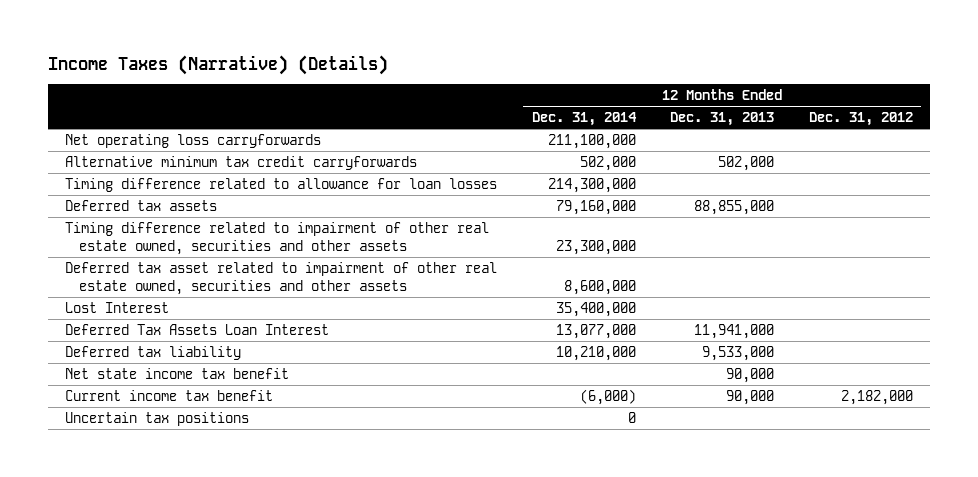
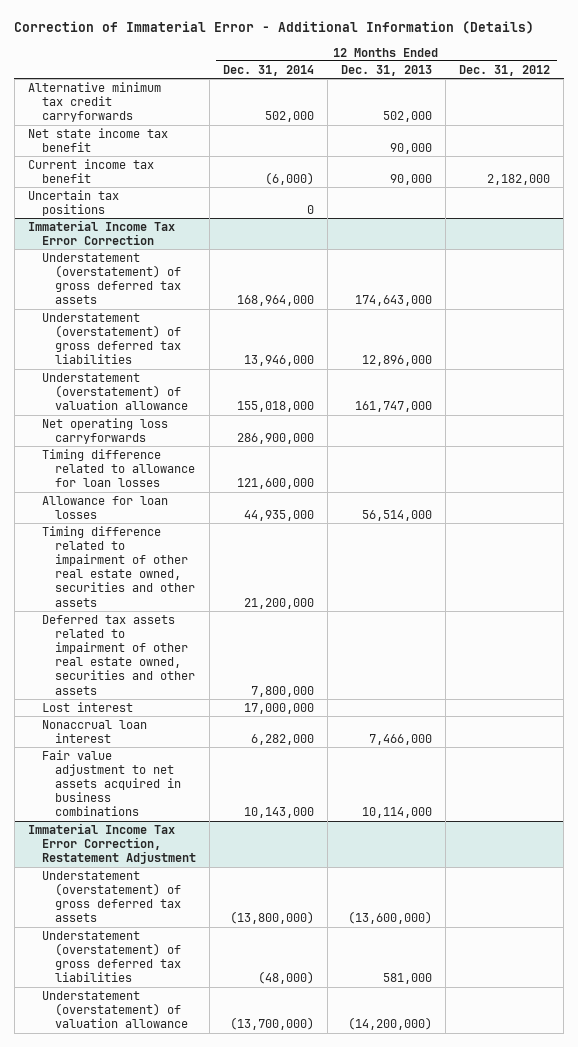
[47,54,388,75] Income Taxes (Narrative) (Details) -> [14,21,535,35] Correction of Immaterial Error - Additional Information (Details)
[65,134,322,149] Net operating loss carryforwards -> none
[65,178,498,193] Timing difference related to allowance for loan losses -> none
[65,200,218,212] Deferred tax assets -> none
[65,222,490,256] Timing difference related to impairment of other real estate owned, securities and other assets -> none
[65,262,498,296] Deferred tax asset related to impairment of other real estate owned, securities and other assets -> none
[65,302,170,314] Lost Interest -> none
[65,324,330,336] Deferred Tax Assets Loan Interest -> none
[65,346,242,361] Deferred tax liability -> none
none -> [27,219,175,245] Immaterial Income Tax Error Correction
none -> [41,252,182,305] Understatement (overstatement) of gross deferred tax assets
none -> [41,312,182,365] Understatement (overstatement) of gross deferred tax liabilities
none -> [41,372,189,411] Understatement (overstatement) of valuation allowance
none -> [41,417,168,444] Net operating loss carryforwards
none -> [41,448,196,488] Timing difference related to allowance for loan losses
none -> [41,495,168,519] Allowance for loan losses
none -> [41,525,196,607] Timing difference related to impairment of other real estate owned, securities and other assets
none -> [41,614,196,695] Deferred tax assets related to impairment of other real estate owned, securities and other assets
none -> [41,701,133,712] Lost interest
none -> [41,719,147,743] Nonaccrual loan interest
none -> [41,749,182,817] Fair value adjustment to net assets acquired in business combinations
none -> [27,822,196,865] Immaterial Income Tax Error Correction, Restatement Adjustment
none -> [41,870,182,923] Understatement (overstatement) of gross deferred tax assets
none -> [41,930,182,983] Understatement (overstatement) of gross deferred tax liabilities
none -> [41,990,189,1029] Understatement (overstatement) of valuation allowance

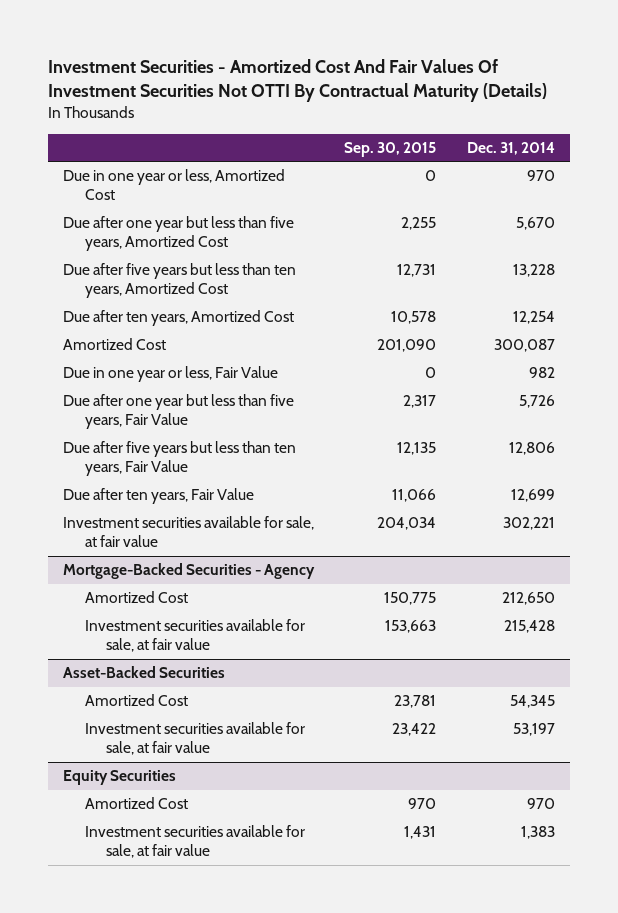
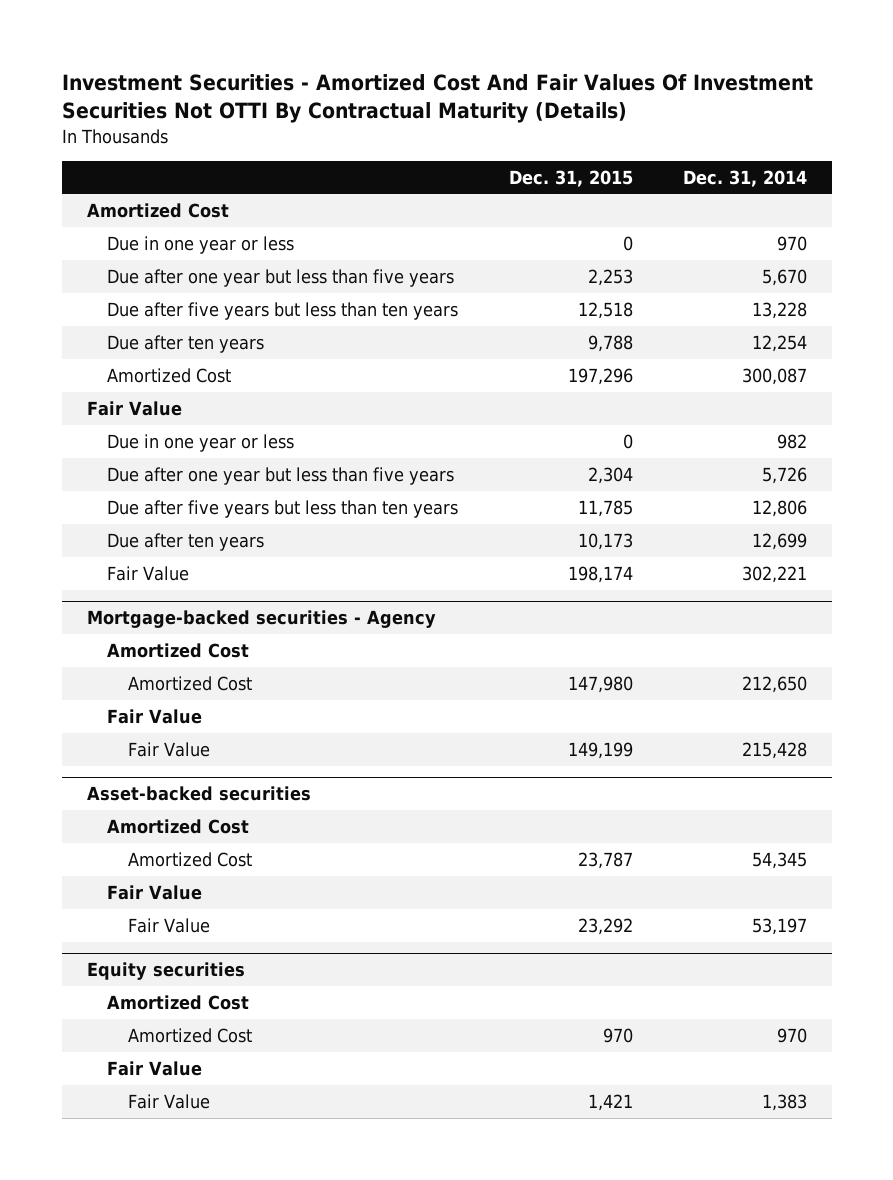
[344,142,437,158] Sep. 30, 2015 -> none
none -> [508,169,633,187] Dec. 31, 2015
none -> [86,202,229,218] Amortized Cost
[63,169,286,201] Due in one year or less, Amortized Cost -> [107,235,295,254] Due in one year or less
[63,216,295,252] Due after one year but less than five years, Amortized Cost -> [107,268,455,287] Due after one year but less than five years
[63,263,297,299] Due after five years but less than ten years, Amortized Cost -> [107,301,459,320] Due after five years but less than ten years
[63,310,295,327] Due after ten years, Amortized Cost -> [107,334,265,353] Due after ten years
none -> [86,400,182,416] Fair Value
[63,366,279,383] Due in one year or less, Fair Value -> [107,433,295,452] Due in one year or less
[63,394,295,430] Due after one year but less than five years, Fair Value -> [107,466,455,485] Due after one year but less than five years
[63,441,297,477] Due after five years but less than ten years, Fair Value -> [107,499,459,518] Due after five years but less than ten years
[63,488,255,505] Due after ten years, Fair Value -> [107,532,265,551] Due after ten years
[63,516,315,548] Investment securities available for sale, at fair value -> [107,565,190,581] Fair Value
[63,563,316,580] Mortgage-Backed Securities - Agency -> [86,610,436,629] Mortgage-backed securities - Agency
none -> [107,642,250,658] Amortized Cost
none -> [107,708,203,724] Fair Value
[84,619,305,653] Investment securities available for sale, at fair value -> [128,741,211,757] Fair Value
[63,666,226,679] Asset-Backed Securities -> [86,786,311,802] Asset-backed securities
none -> [107,818,250,834] Amortized Cost
none -> [107,884,203,900] Fair Value
[84,722,305,756] Investment securities available for sale, at fair value -> [128,917,211,933] Fair Value
[63,770,177,786] Equity Securities -> [86,962,245,981] Equity securities
none -> [107,994,250,1010] Amortized Cost
none -> [107,1060,203,1076] Fair Value
[84,825,305,859] Investment securities available for sale, at fair value -> [128,1093,211,1109] Fair Value

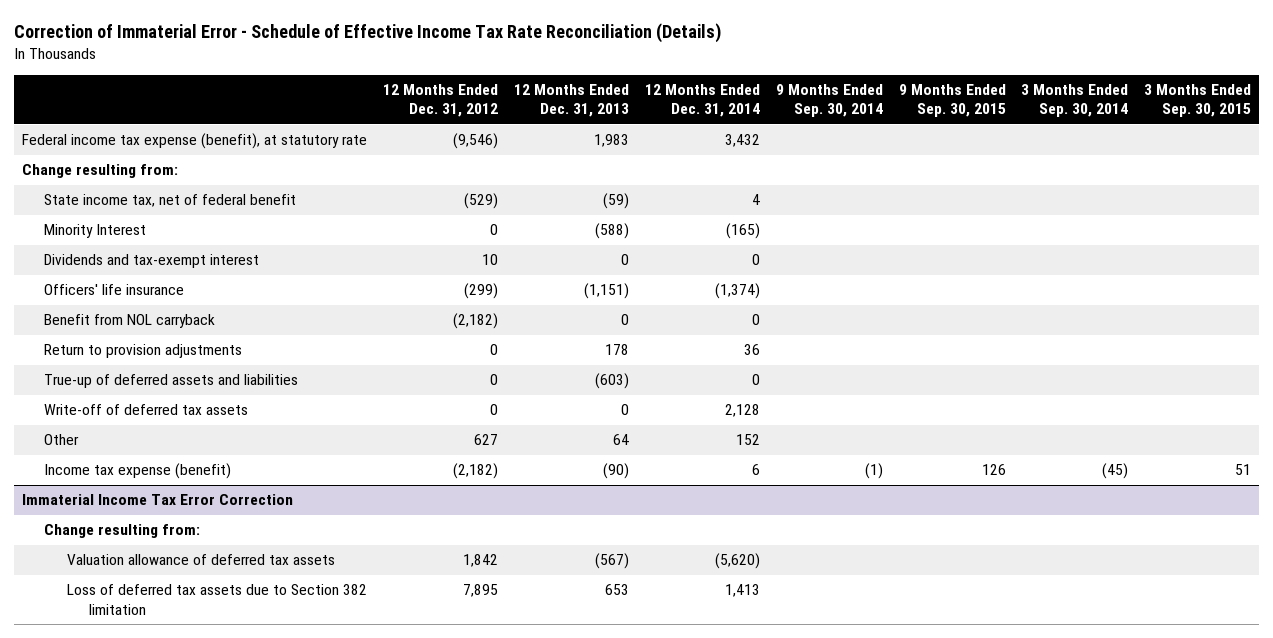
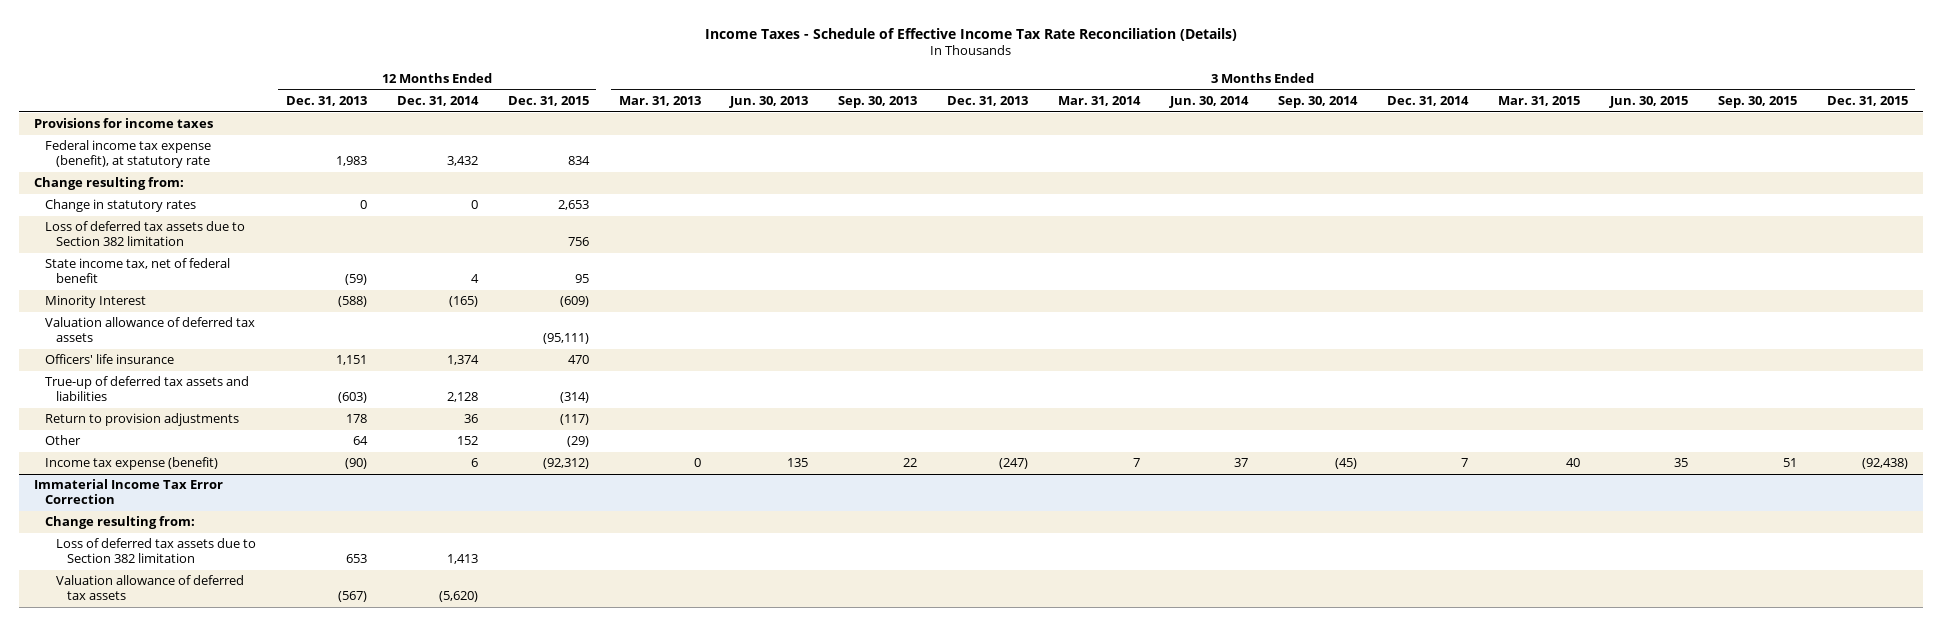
[14,23,722,44] Correction of Immaterial Error - Schedule of Effective Income Tax Rate Reconciliation (Details) -> [704,27,1237,41] Income Taxes - Schedule of Effective Income Tax Rate Reconciliation (Details)
[383,84,499,118] 12 Months Ended Dec. 31, 2012 -> none
[775,84,883,118] 9 Months Ended Sep. 30, 2014 -> none
[898,84,1006,118] 9 Months Ended Sep. 30, 2015 -> none
none -> [507,96,589,107] Dec. 31, 2015
none -> [618,96,701,107] Mar. 31, 2013
none -> [729,96,809,109] Jun. 30, 2013
none -> [838,96,918,109] Sep. 30, 2013
none -> [947,96,1029,107] Dec. 31, 2013
none -> [1058,96,1142,107] Mar. 31, 2014
none -> [1169,96,1250,109] Jun. 30, 2014
none -> [1386,96,1469,107] Dec. 31, 2014
none -> [1497,96,1580,107] Mar. 31, 2015
none -> [1608,96,1688,109] Jun. 30, 2015
none -> [1826,96,1908,107] Dec. 31, 2015
none -> [34,118,214,129] Provisions for income taxes
none -> [45,199,197,213] Change in statutory rates
none -> [45,221,246,247] Loss of deferred tax assets due to Section 382 limitation
[44,254,260,269] Dividends and tax-exempt interest -> none
[44,314,216,329] Benefit from NOL carryback -> none
none -> [45,317,256,343] Valuation allowance of deferred tax assets
[583,283,629,300] (1,151) -> [335,355,367,366] 1,151
[714,283,760,300] (1,374) -> [446,355,479,366] 1,374
none -> [45,376,250,402] True-up of deferred tax assets and liabilities
[44,374,299,389] True-up of deferred assets and liabilities -> none
[44,404,249,416] Write-off of deferred tax assets -> none
[66,554,335,566] Valuation allowance of deferred tax assets -> [55,575,244,601] Valuation allowance of deferred tax assets

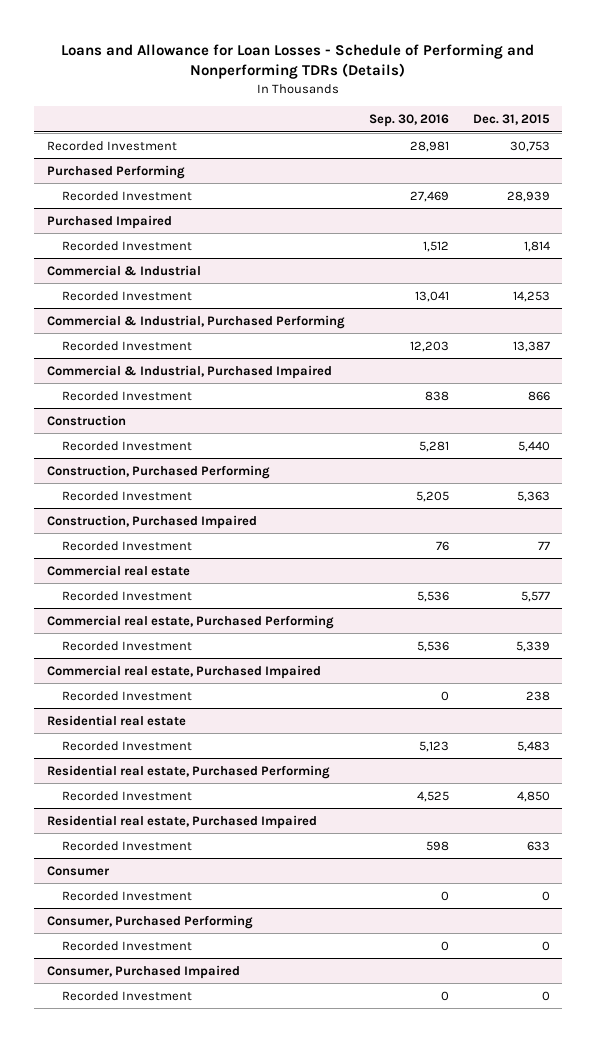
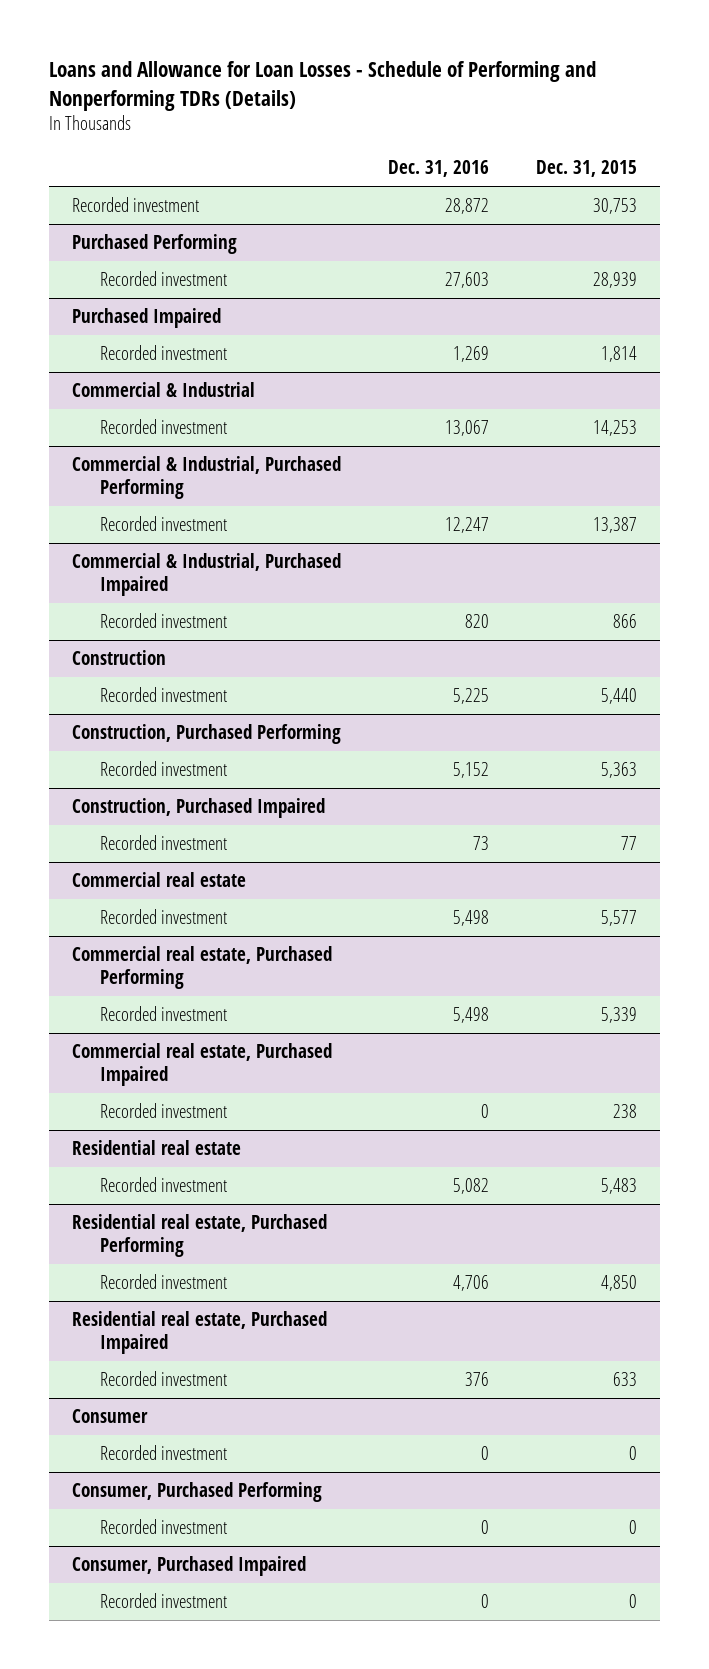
[368,114,449,128] Sep. 30, 2016 -> none
none -> [387,159,489,177] Dec. 31, 2016
[46,140,177,151] Recorded Investment -> [72,197,200,213] Recorded investment
[61,190,192,201] Recorded Investment -> [100,271,228,287] Recorded investment
[61,240,192,251] Recorded Investment -> [100,345,228,361] Recorded investment
[61,290,192,301] Recorded Investment -> [100,419,228,435] Recorded investment
[61,340,192,351] Recorded Investment -> [100,516,228,532] Recorded investment
[61,390,192,401] Recorded Investment -> [100,613,228,629] Recorded investment
[61,440,192,451] Recorded Investment -> [100,687,228,703] Recorded investment
[61,490,192,501] Recorded Investment -> [100,761,228,777] Recorded investment
[61,540,192,551] Recorded Investment -> [100,835,228,851] Recorded investment
[61,590,192,601] Recorded Investment -> [100,909,228,925] Recorded investment
[61,640,192,651] Recorded Investment -> [100,1006,228,1022] Recorded investment
[61,690,192,701] Recorded Investment -> [100,1103,228,1119] Recorded investment
[61,740,192,751] Recorded Investment -> [100,1177,228,1193] Recorded investment
[61,790,192,801] Recorded Investment -> [100,1274,228,1290] Recorded investment
[61,840,192,851] Recorded Investment -> [100,1371,228,1387] Recorded investment
[61,890,192,901] Recorded Investment -> [100,1445,228,1461] Recorded investment
[61,940,192,951] Recorded Investment -> [100,1519,228,1535] Recorded investment
[61,990,192,1001] Recorded Investment -> [100,1593,228,1609] Recorded investment

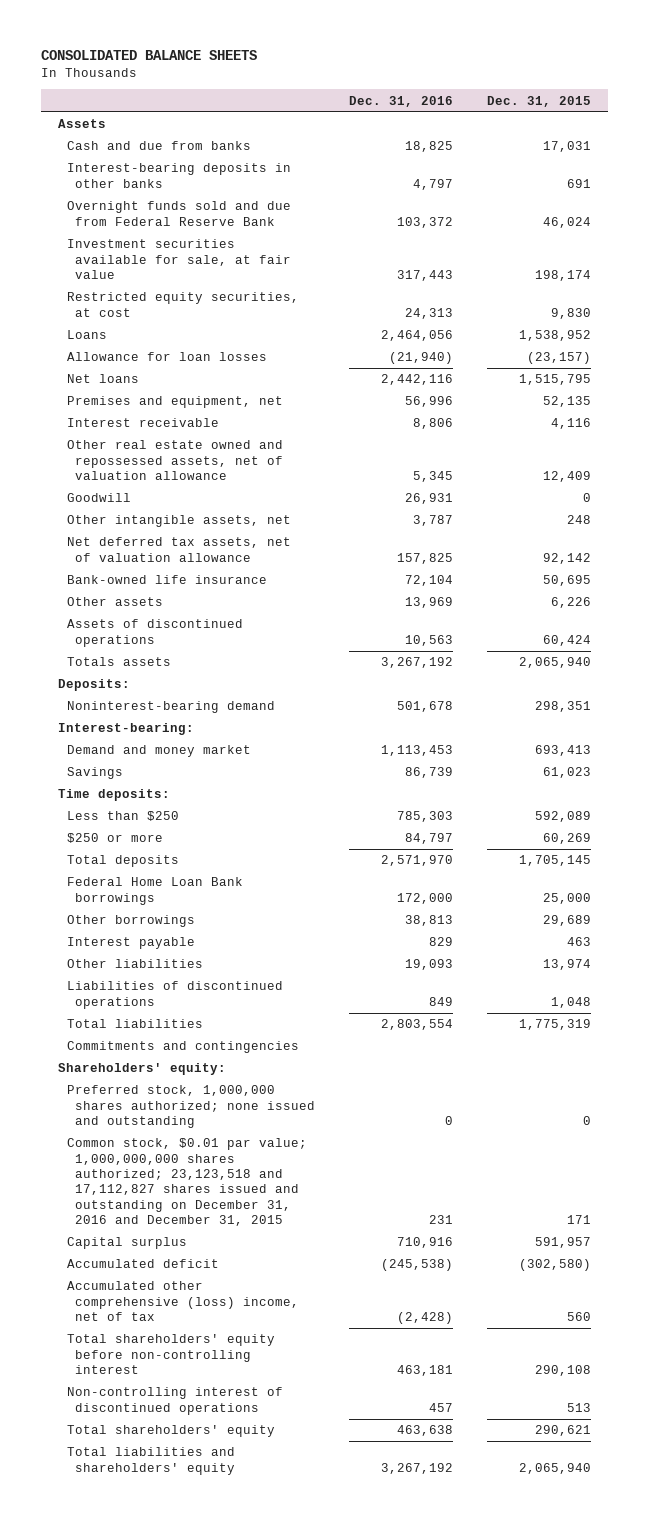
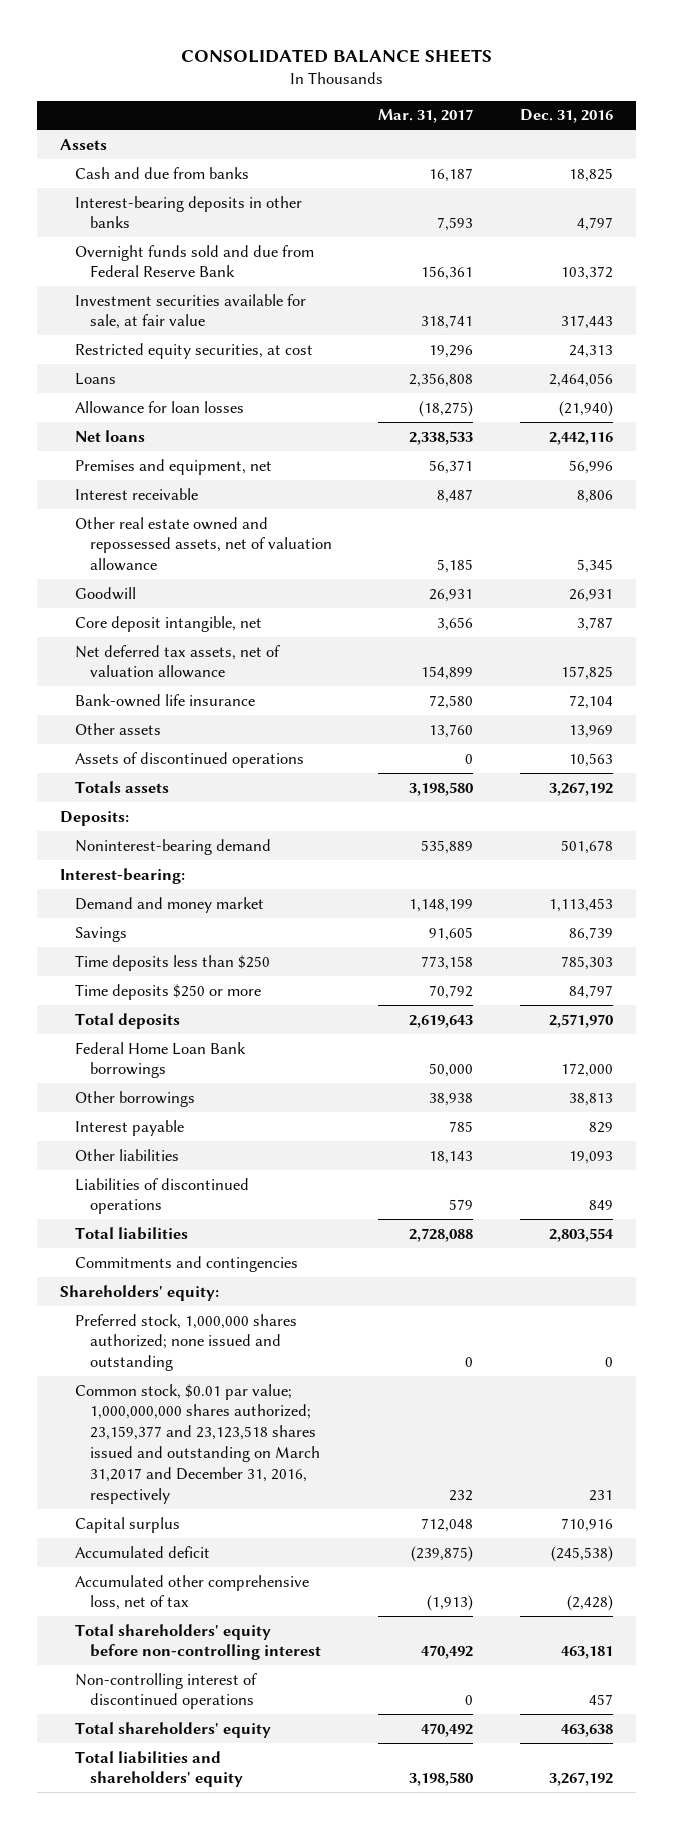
[486,95,591,107] Dec. 31, 2015 -> none
none -> [378,109,474,124] Mar. 31, 2017
[66,515,291,528] Other intangible assets, net -> [75,615,263,632] Core deposit intangible, net
[57,789,170,802] Time deposits: -> none
[66,811,179,822] Less than $250 -> [75,954,271,971] Time deposits less than $250
[66,833,163,844] $250 or more -> [75,983,262,1000] Time deposits $250 or more
[66,1138,307,1227] Common stock, $0.01 par value; 1,000,000,000 shares authorized; 23,123,518 and 17,112,827 shares issued and outstanding on December 31, 2016 and December 31, 2015 -> [75,1383,320,1504] Common stock, $0.01 par value; 1,000,000,000 shares authorized; 23,159,377 and 23,123,518 shares issued and outstanding on March 31,2017 and December 31, 2016, respectively
[66,1281,300,1322] Accumulated other comprehensive (loss) income, net of tax -> [75,1574,310,1611] Accumulated other comprehensive loss, net of tax

